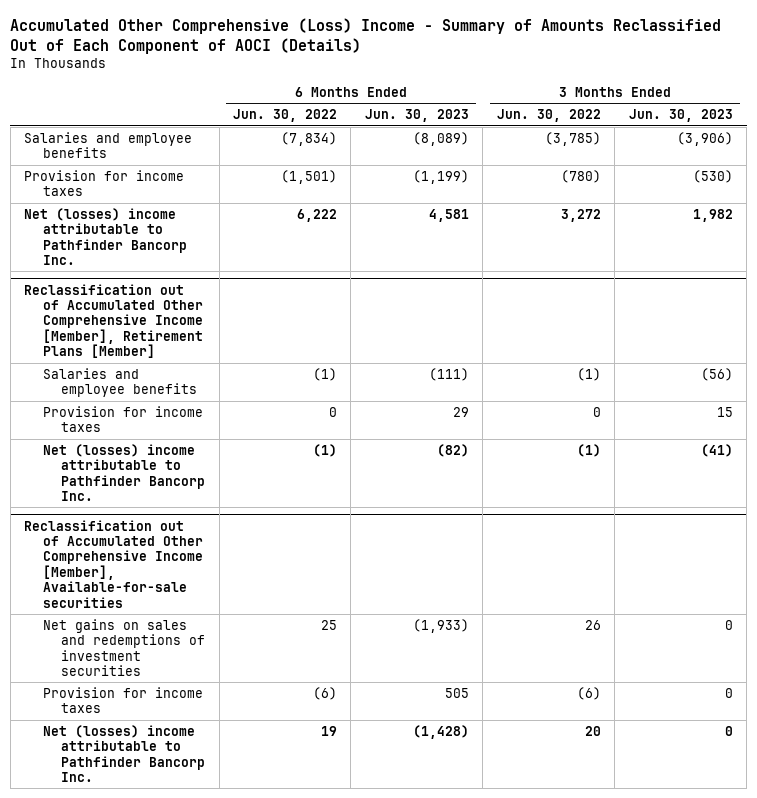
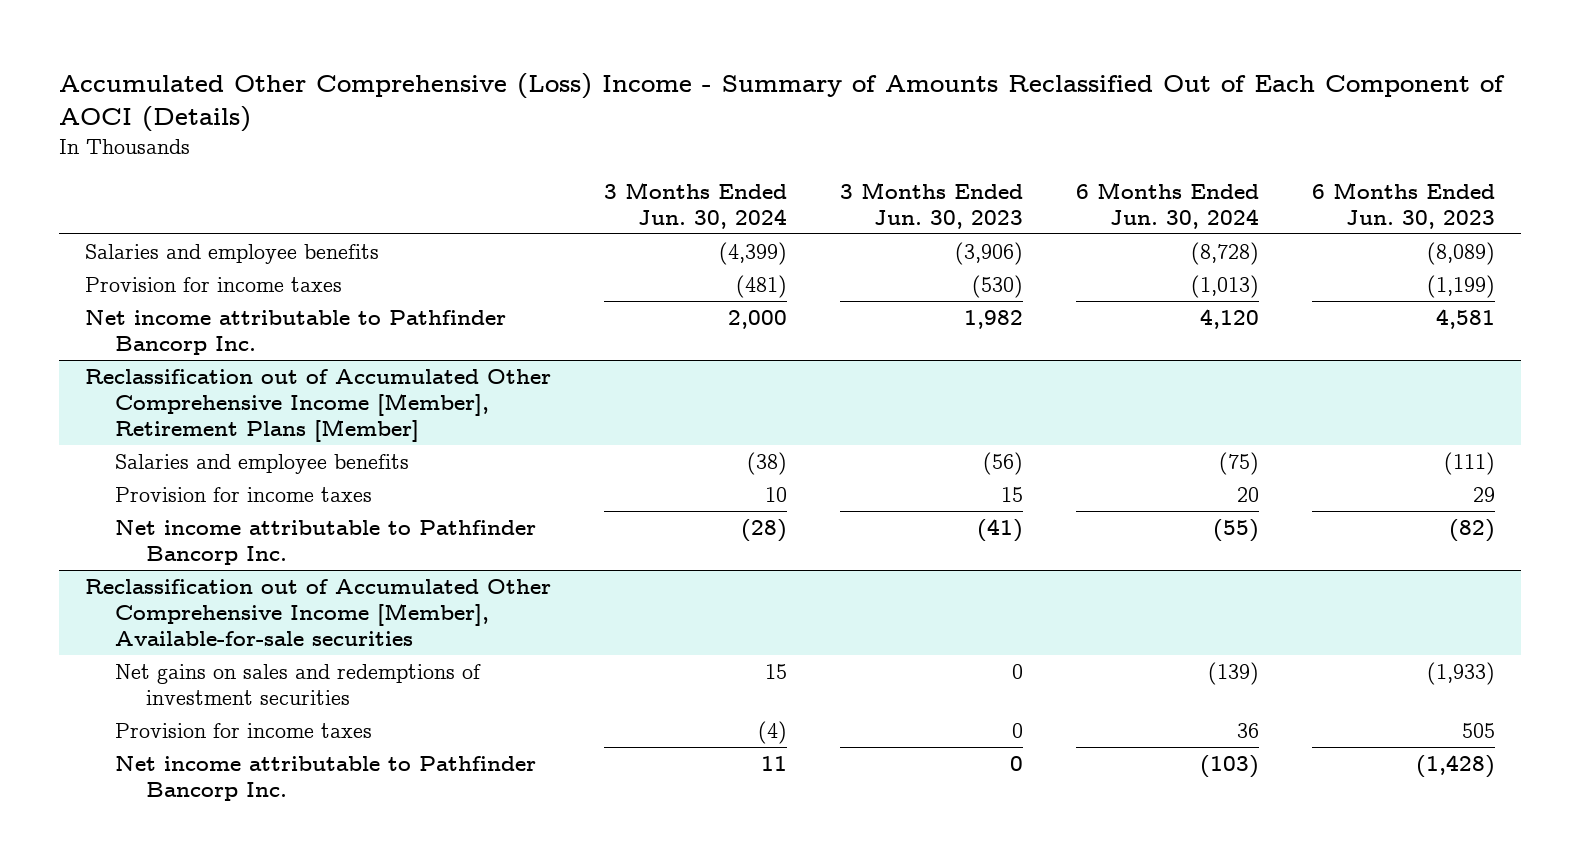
[232,109,337,123] Jun. 30, 2022 -> none
[496,109,601,123] Jun. 30, 2022 -> none
none -> [603,181,787,229] 3 Months Ended Jun. 30, 2024
none -> [1075,181,1259,229] 6 Months Ended Jun. 30, 2024
[24,207,187,266] Net (losses) income attributable to Pathfinder Bancorp Inc. -> [85,309,507,355] Net income attributable to Pathfinder Bancorp Inc.
[42,443,206,502] Net (losses) income attributable to Pathfinder Bancorp Inc. -> [115,519,537,565] Net income attributable to Pathfinder Bancorp Inc.
[42,724,206,783] Net (losses) income attributable to Pathfinder Bancorp Inc. -> [115,755,537,801] Net income attributable to Pathfinder Bancorp Inc.

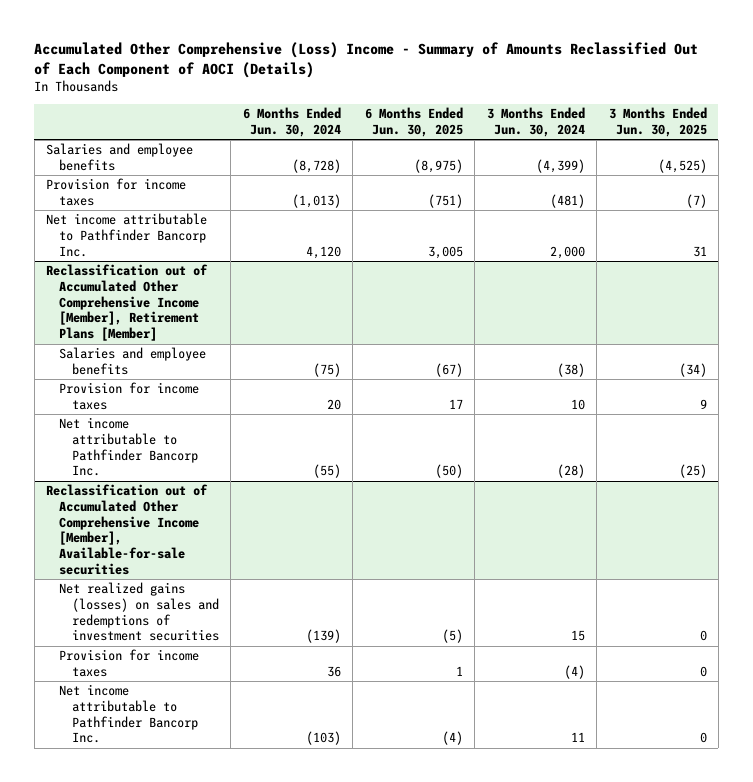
[839,181,1023,229] 3 Months Ended Jun. 30, 2023 -> none
[1311,181,1495,229] 6 Months Ended Jun. 30, 2023 -> none
none -> [364,107,463,138] 6 Months Ended Jun. 30, 2025
none -> [608,107,707,138] 3 Months Ended Jun. 30, 2025
[115,663,482,705] Net gains on sales and redemptions of investment securities -> [58,582,219,642] Net realized gains (losses) on sales and redemptions of investment securities

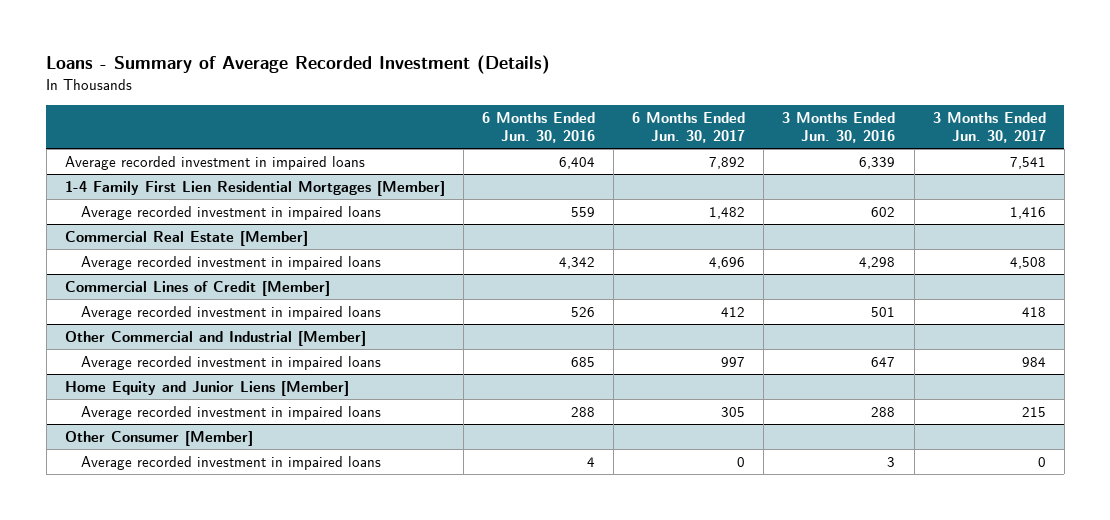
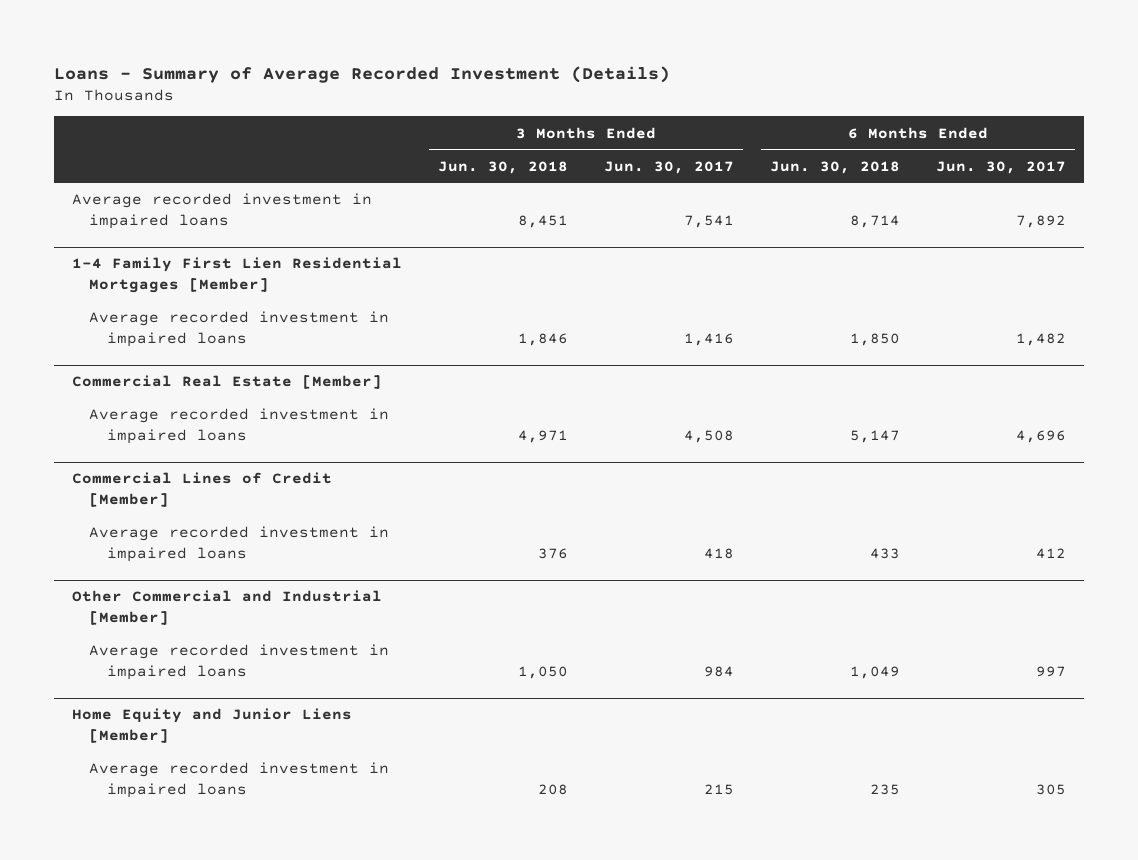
[481,111,595,143] 6 Months Ended Jun. 30, 2016 -> none
[782,111,896,143] 3 Months Ended Jun. 30, 2016 -> none
none -> [438,160,569,174] Jun. 30, 2018
none -> [770,160,901,174] Jun. 30, 2018
[64,430,253,446] Other Consumer [Member] -> none
[81,455,382,470] Average recorded investment in impaired loans -> none

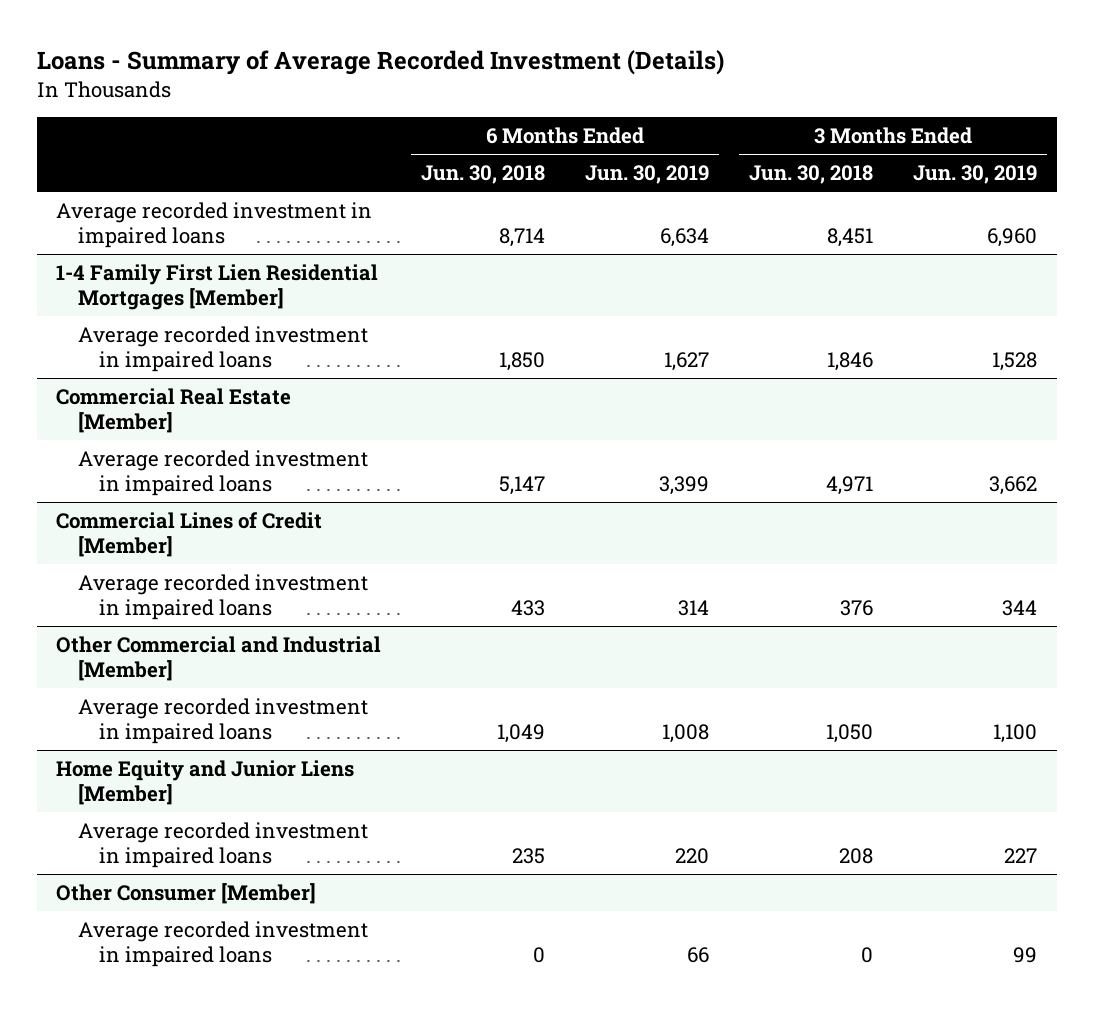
[604,160,735,174] Jun. 30, 2017 -> none
[936,160,1067,174] Jun. 30, 2017 -> none
none -> [585,165,710,185] Jun. 30, 2019
none -> [912,165,1037,185] Jun. 30, 2019
none -> [56,882,317,904] Other Consumer [Member]
none -> [77,920,368,967] Average recorded investment in impaired loans

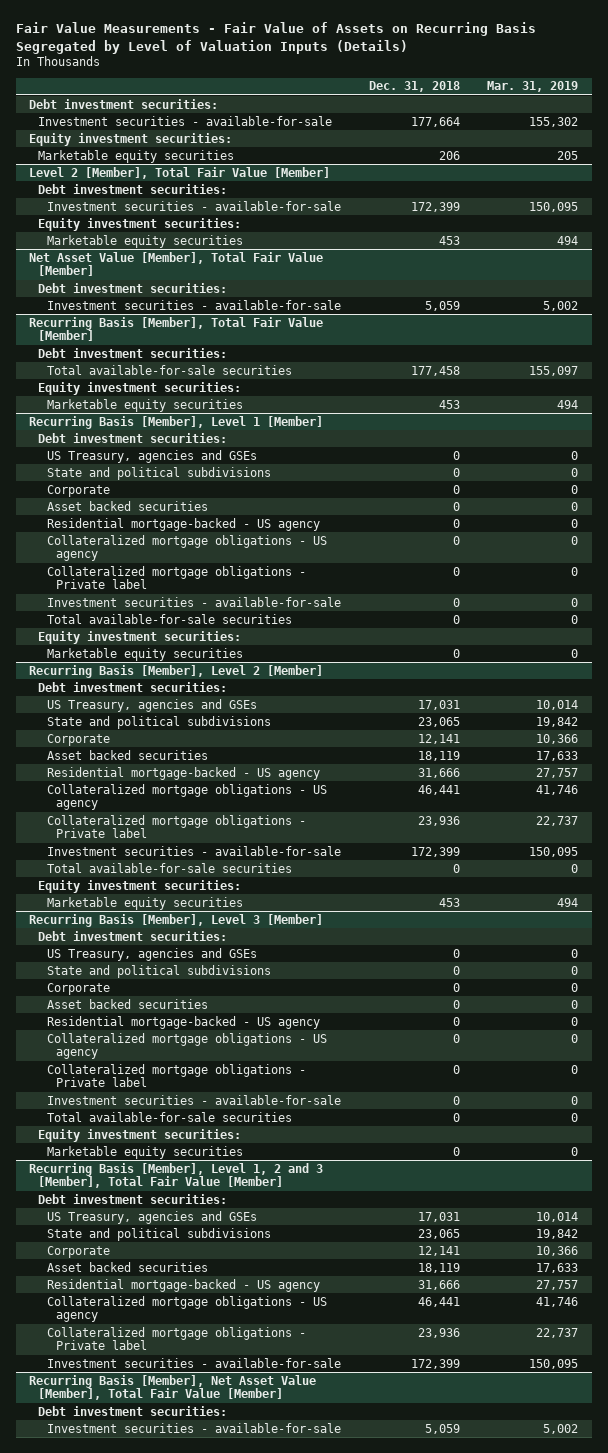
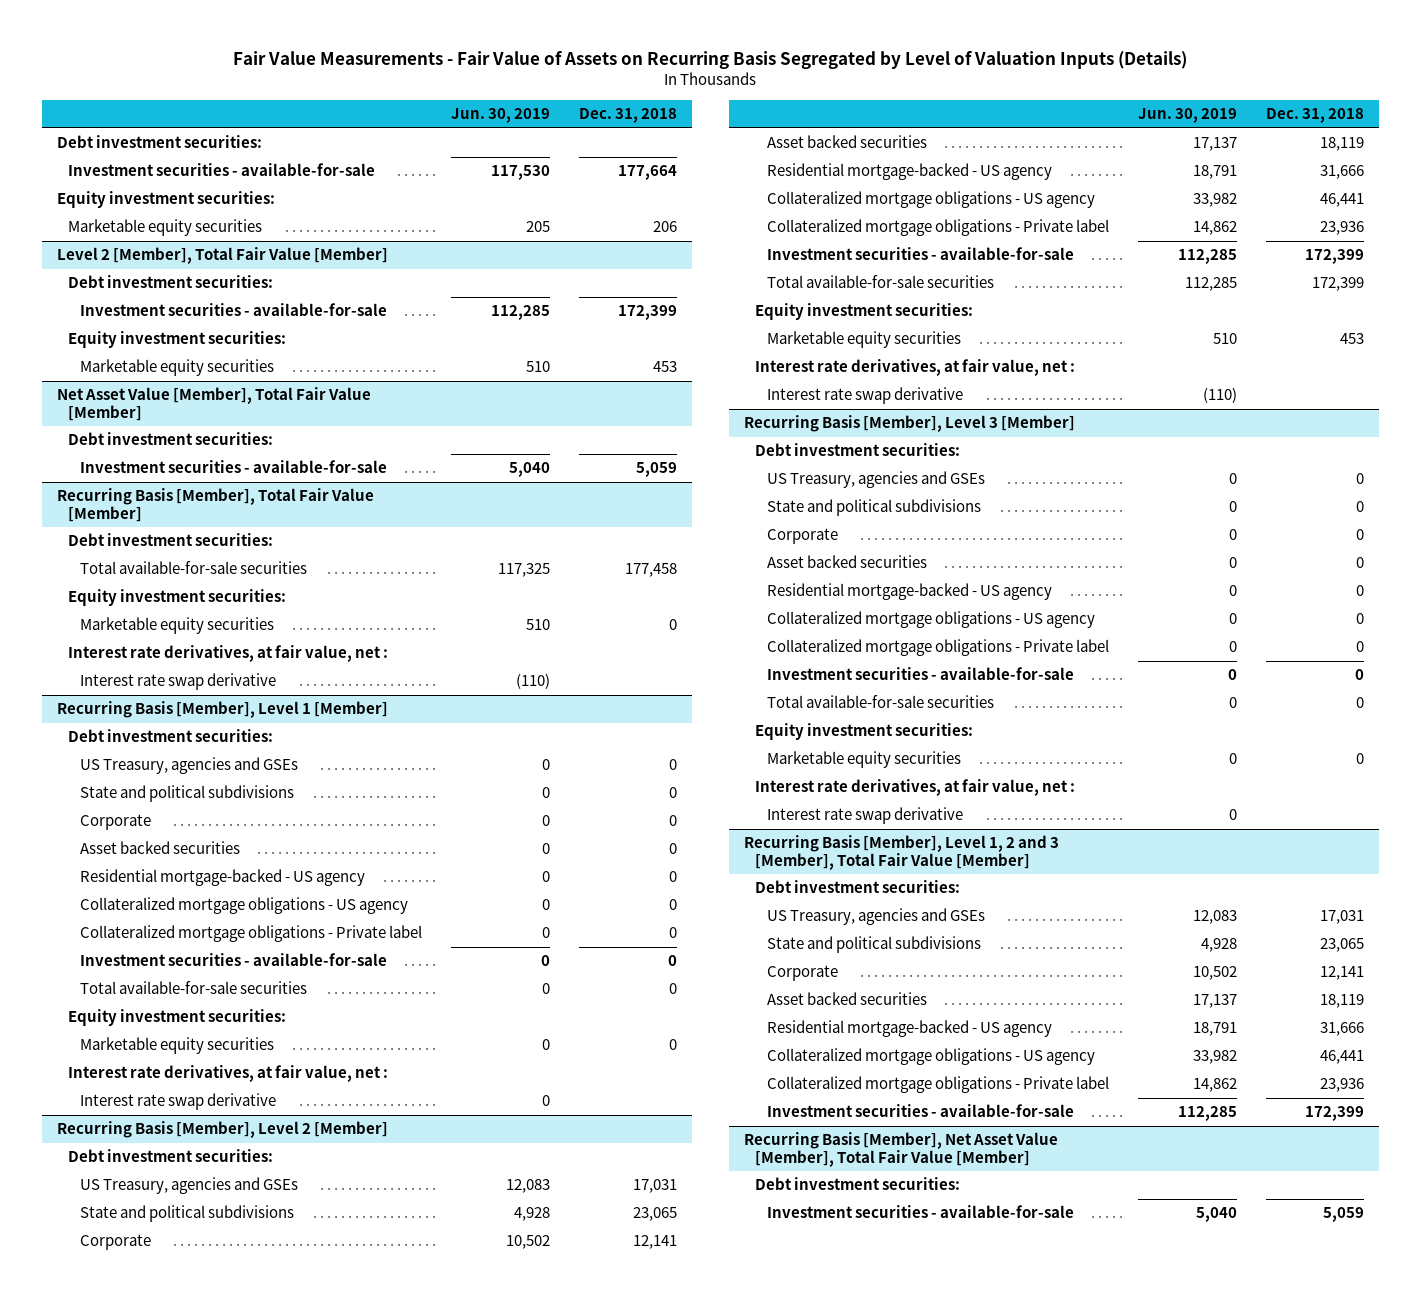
[487,81,579,93] Mar. 31, 2019 -> none
none -> [450,108,550,124] Jun. 30, 2019
[438,399,460,409] 453 -> [669,619,678,631] 0
none -> [68,645,389,663] Interest rate derivatives, at fair value, net :
none -> [79,673,276,691] Interest rate swap derivative
none -> [68,1065,389,1083] Interest rate derivatives, at fair value, net :
none -> [79,1093,276,1111] Interest rate swap derivative
[452,863,460,873] 0 -> [1312,277,1365,292] 172,399
none -> [755,359,1076,377] Interest rate derivatives, at fair value, net :
none -> [766,387,963,405] Interest rate swap derivative
none -> [755,779,1076,797] Interest rate derivatives, at fair value, net :
none -> [766,807,963,825] Interest rate swap derivative

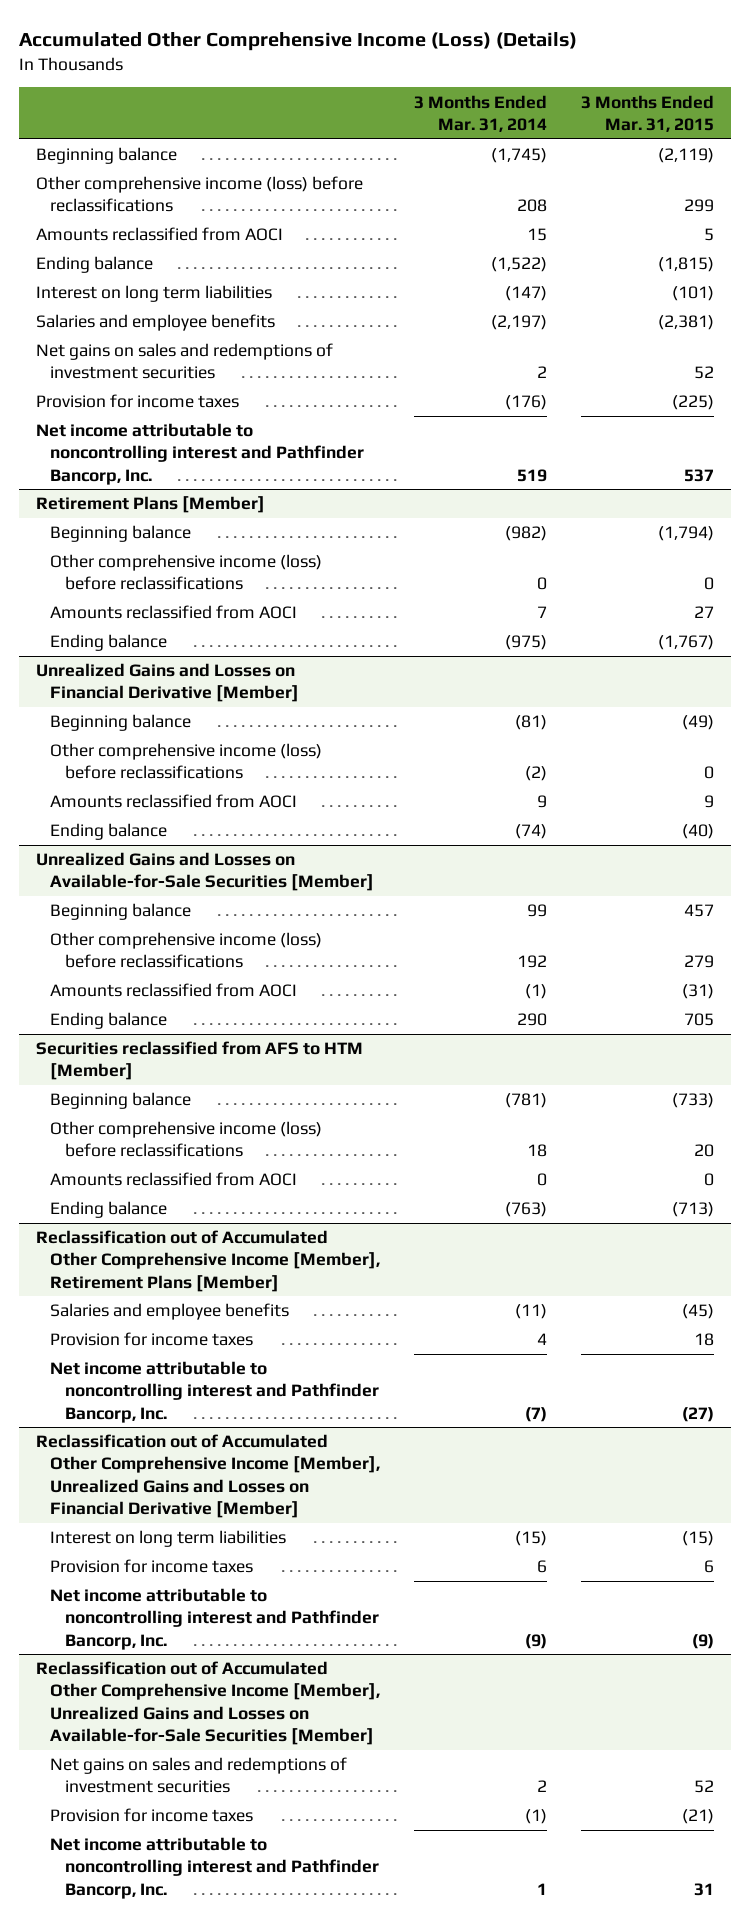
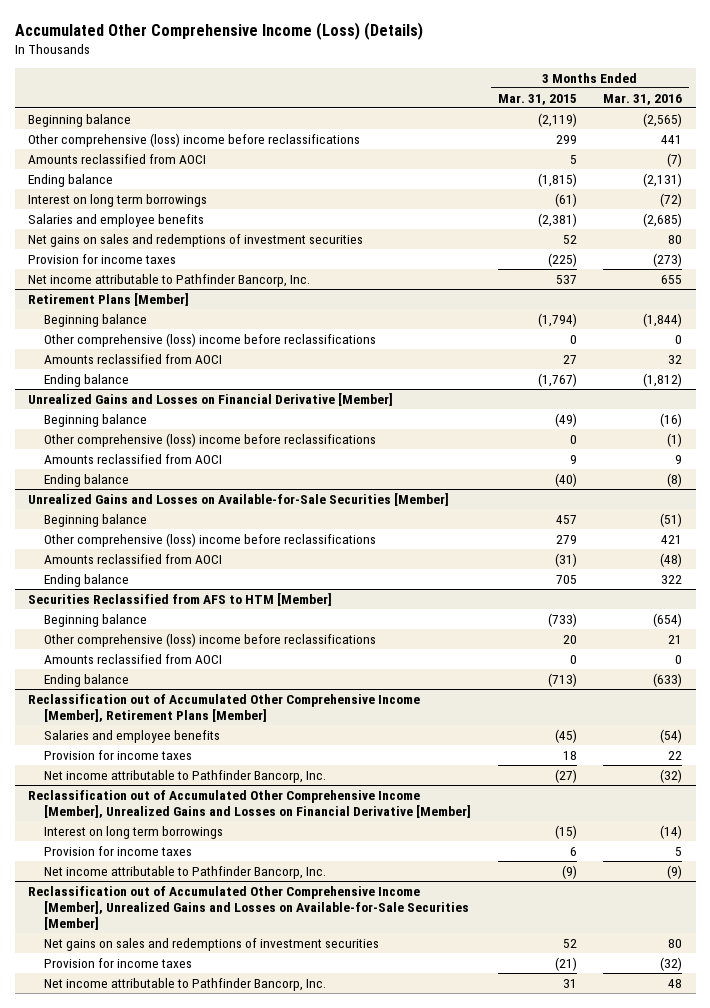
[414,94,548,132] 3 Months Ended Mar. 31, 2014 -> none
none -> [603,93,683,105] Mar. 31, 2016
[35,176,363,213] Other comprehensive income (loss) before reclassifications -> [27,132,360,147] Other comprehensive (loss) income before reclassifications
[35,285,272,303] Interest on long term liabilities -> [27,193,207,207] Interest on long term borrowings
[672,286,715,302] (101) -> [554,192,577,207] (61)
[35,423,365,485] Net income attributable to noncontrolling interest and Pathfinder Bancorp, Inc. -> [27,273,310,287] Net income attributable to Pathfinder Bancorp, Inc.
[50,554,323,591] Other comprehensive income (loss) before reclassifications -> [44,332,377,347] Other comprehensive (loss) income before reclassifications
[50,743,323,780] Other comprehensive income (loss) before reclassifications -> [44,432,377,447] Other comprehensive (loss) income before reclassifications
[50,932,323,969] Other comprehensive income (loss) before reclassifications -> [44,532,377,547] Other comprehensive (loss) income before reclassifications
[35,1041,363,1081] Securities reclassified from AFS to HTM [Member] -> [27,592,332,606] Securities Reclassified from AFS to HTM [Member]
[50,1121,323,1158] Other comprehensive income (loss) before reclassifications -> [44,632,377,647] Other comprehensive (loss) income before reclassifications
[50,1361,379,1423] Net income attributable to noncontrolling interest and Pathfinder Bancorp, Inc. -> [44,769,327,783] Net income attributable to Pathfinder Bancorp, Inc.
[50,1530,287,1548] Interest on long term liabilities -> [44,825,224,839] Interest on long term borrowings
[50,1588,379,1650] Net income attributable to noncontrolling interest and Pathfinder Bancorp, Inc. -> [44,865,327,879] Net income attributable to Pathfinder Bancorp, Inc.
[50,1837,379,1899] Net income attributable to noncontrolling interest and Pathfinder Bancorp, Inc. -> [44,977,327,991] Net income attributable to Pathfinder Bancorp, Inc.

